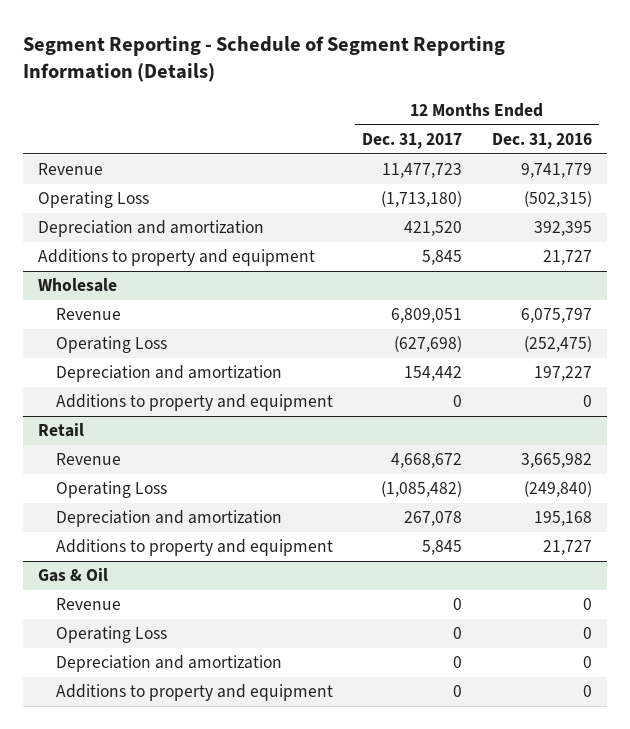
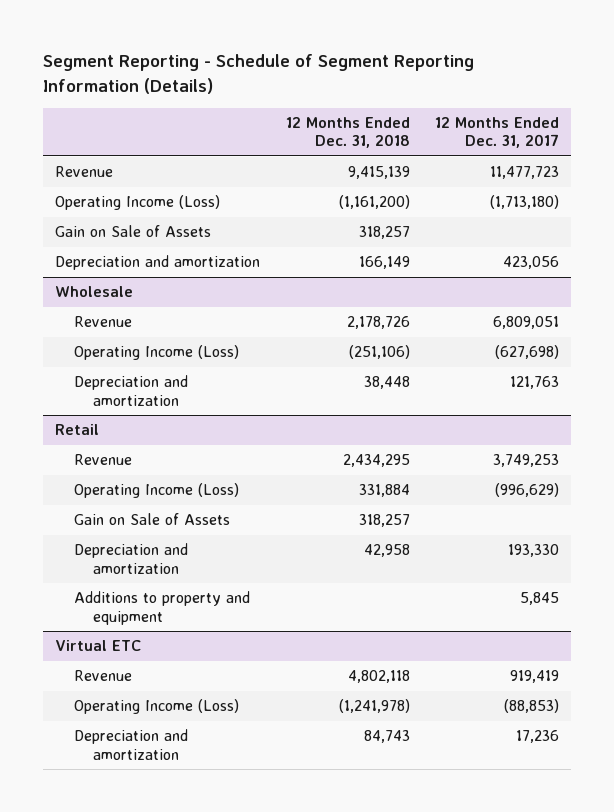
[491,133,592,150] Dec. 31, 2016 -> none
none -> [285,116,410,149] 12 Months Ended Dec. 31, 2018
[37,249,315,267] Additions to property and equipment -> none
[37,191,149,209] Operating Loss -> [55,195,221,211] Operating Income (Loss)
none -> [55,225,212,238] Gain on Sale of Assets
[404,221,463,237] 421,520 -> [502,256,559,270] 423,056
[56,394,334,412] Additions to property and equipment -> none
[56,336,168,354] Operating Loss -> [74,345,240,361] Operating Income (Loss)
[404,366,463,382] 154,442 -> [509,376,559,390] 121,763
[391,453,463,469] 4,668,672 -> [492,454,559,468] 3,749,253
[56,481,168,499] Operating Loss -> [74,483,240,499] Operating Income (Loss)
[381,481,463,498] (1,085,482) -> [494,483,559,498] (996,629)
none -> [74,513,231,526] Gain on Sale of Assets
[404,511,463,527] 267,078 -> [507,544,559,558] 193,330
[37,568,108,583] Gas & Oil -> none
[56,684,334,702] Additions to property and equipment -> none
none -> [55,640,142,652] Virtual ETC
[453,598,463,611] 0 -> [509,670,559,684] 919,419
[56,626,168,644] Operating Loss -> [74,699,240,715] Operating Income (Loss)
[453,627,463,640] 0 -> [503,699,559,714] (88,853)
[453,656,463,669] 0 -> [515,730,559,744] 17,236

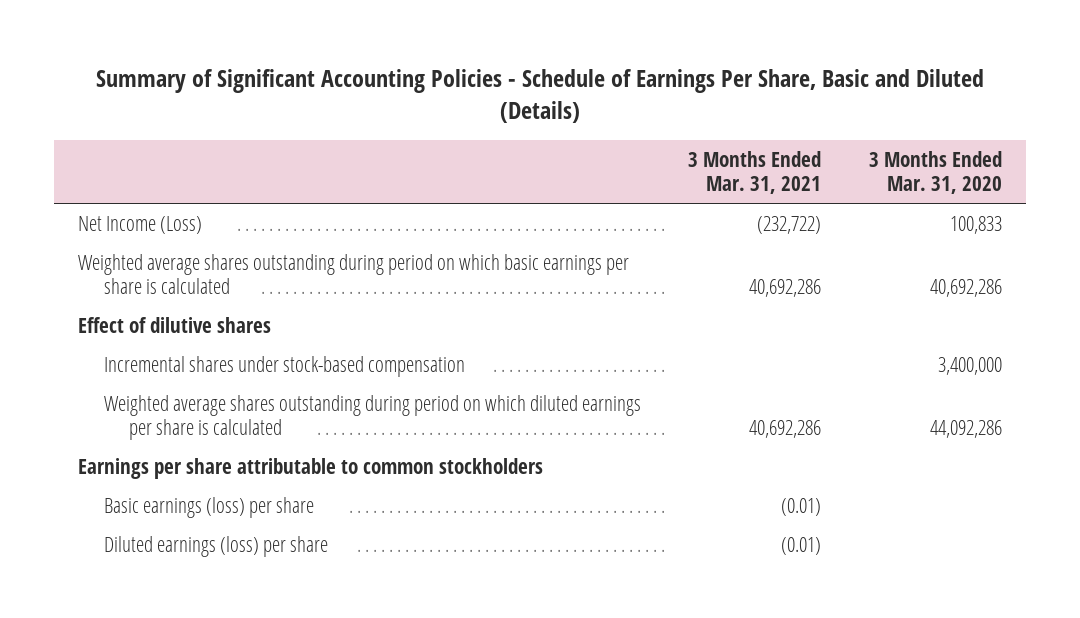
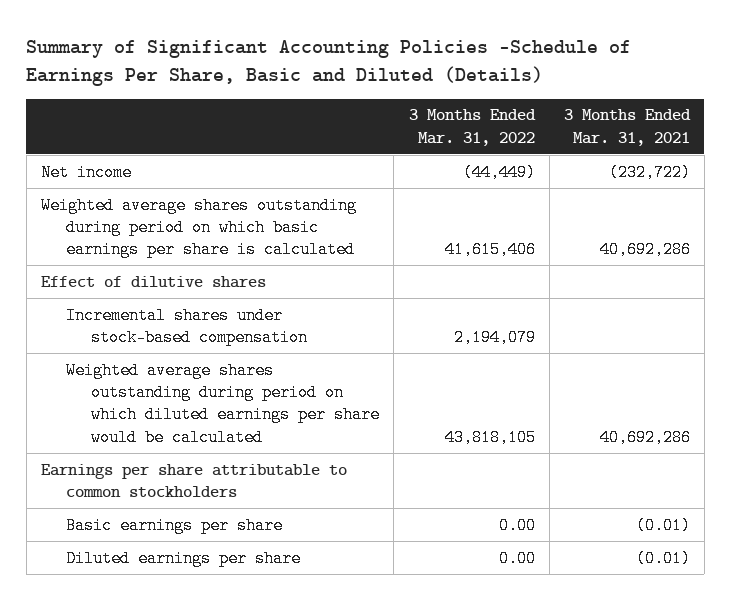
[96,68,985,124] Summary of Significant Accounting Policies - Schedule of Earnings Per Share, Basic and Diluted (Details) -> [26,40,632,86] Summary of Significant Accounting Policies -Schedule of Earnings Per Share, Basic and Diluted (Details)
[869,151,1003,195] 3 Months Ended Mar. 31, 2020 -> none
none -> [408,109,536,146] 3 Months Ended Mar. 31, 2022
[78,216,203,235] Net Income (Loss) -> [40,163,132,181] Net income
[103,395,641,441] Weighted average shares outstanding during period on which diluted earnings per share is calculated -> [66,361,381,446] Weighted average shares outstanding during period on which diluted earnings per share would be calculated
[103,497,314,519] Basic earnings (loss) per share -> [66,516,284,534] Basic earnings per share
[103,536,328,558] Diluted earnings (loss) per share -> [66,549,302,567] Diluted earnings per share

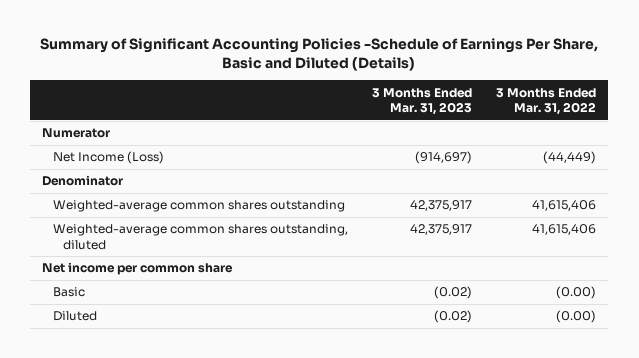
[563,109,691,146] 3 Months Ended Mar. 31, 2021 -> none
none -> [372,87,473,116] 3 Months Ended Mar. 31, 2023
[40,275,266,288] Effect of dilutive shares -> none
[66,306,309,347] Incremental shares under stock-based compensation -> none
[66,361,381,446] Weighted average shares outstanding during period on which diluted earnings per share would be calculated -> none
none -> [42,128,111,139] Numerator
[40,163,132,181] Net income -> [52,151,164,165] Net Income (Loss)
none -> [42,175,124,187] Denominator
[40,196,357,259] Weighted average shares outstanding during period on which basic earnings per share is calculated -> [52,200,345,213] Weighted-average common shares outstanding
none -> [52,224,348,250] Weighted-average common shares outstanding, diluted
[40,463,347,498] Earnings per share attributable to common stockholders -> [42,262,234,276] Net income per common share
[66,516,284,534] Basic earnings per share -> [52,287,85,298] Basic
[498,516,536,534] 0.00 -> [556,286,597,300] (0.00)
[66,549,302,567] Diluted earnings per share -> [52,311,97,322] Diluted
[498,549,536,567] 0.00 -> [556,310,597,324] (0.00)

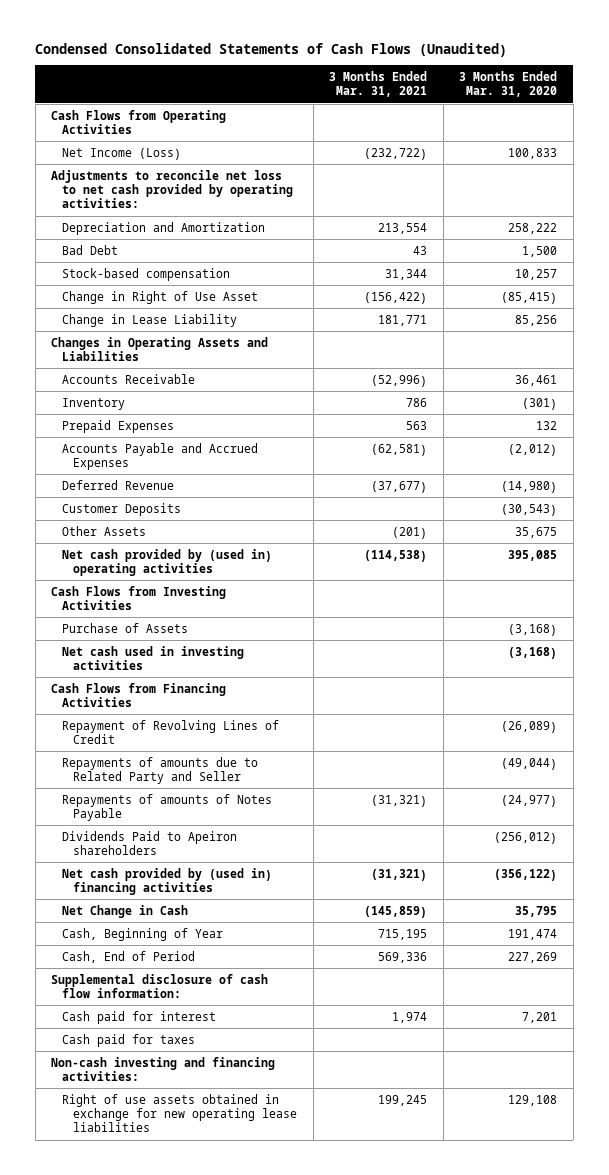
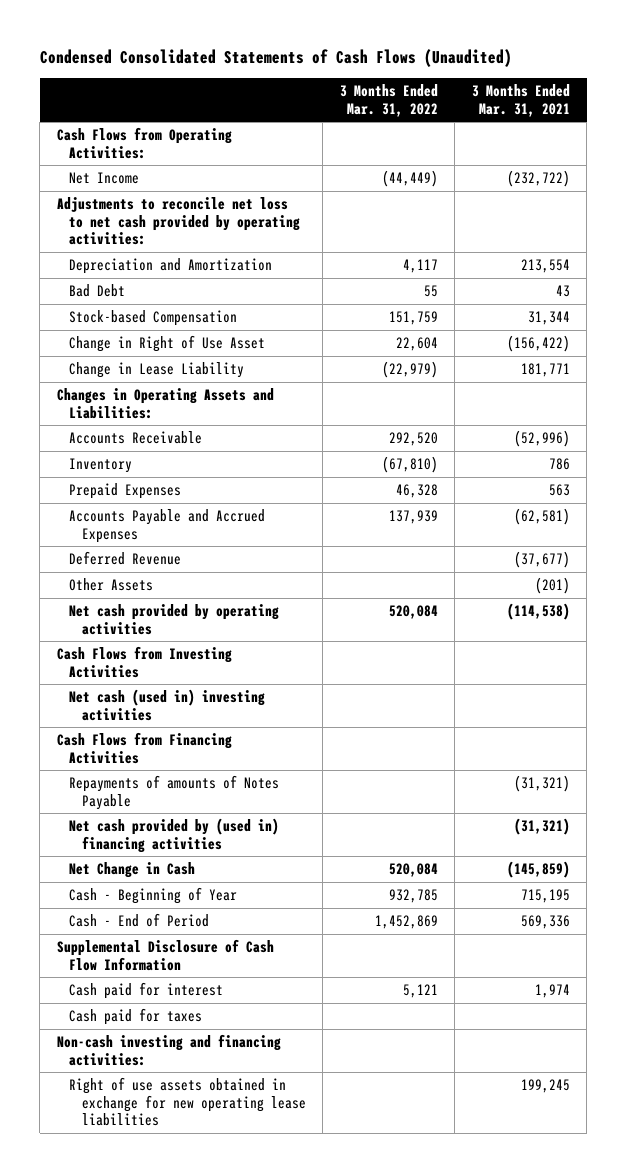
[459,70,558,98] 3 Months Ended Mar. 31, 2020 -> none
none -> [339,83,438,117] 3 Months Ended Mar. 31, 2022
[51,109,227,135] Cash Flows from Operating Activities -> [56,127,232,159] Cash Flows from Operating Activities:
[62,147,182,160] Net Income (Loss) -> [69,172,140,185] Net Income
[62,267,231,281] Stock-based compensation -> [69,310,238,327] Stock-based Compensation
[51,336,269,362] Changes in Operating Assets and Liabilities -> [56,388,274,419] Changes in Operating Assets and Liabilities:
[62,502,182,516] Customer Deposits -> none
[62,548,273,577] Net cash provided by (used in) operating activities -> [69,604,280,635] Net cash provided by operating activities
[62,622,189,633] Purchase of Assets -> none
[62,645,245,671] Net cash used in investing activities -> [69,689,266,721] Net cash (used in) investing activities
[62,719,280,745] Repayment of Revolving Lines of Credit -> none
[62,756,259,785] Repayments of amounts due to Related Party and Seller -> none
[62,830,238,856] Dividends Paid to Apeiron shareholders -> none
[62,927,224,941] Cash, Beginning of Year -> [69,887,238,905] Cash - Beginning of Year
[62,950,196,963] Cash, End of Period -> [69,913,210,928] Cash - End of Period
[51,973,269,999] Supplemental disclosure of cash flow information: -> [56,939,274,971] Supplemental Disclosure of Cash Flow Information

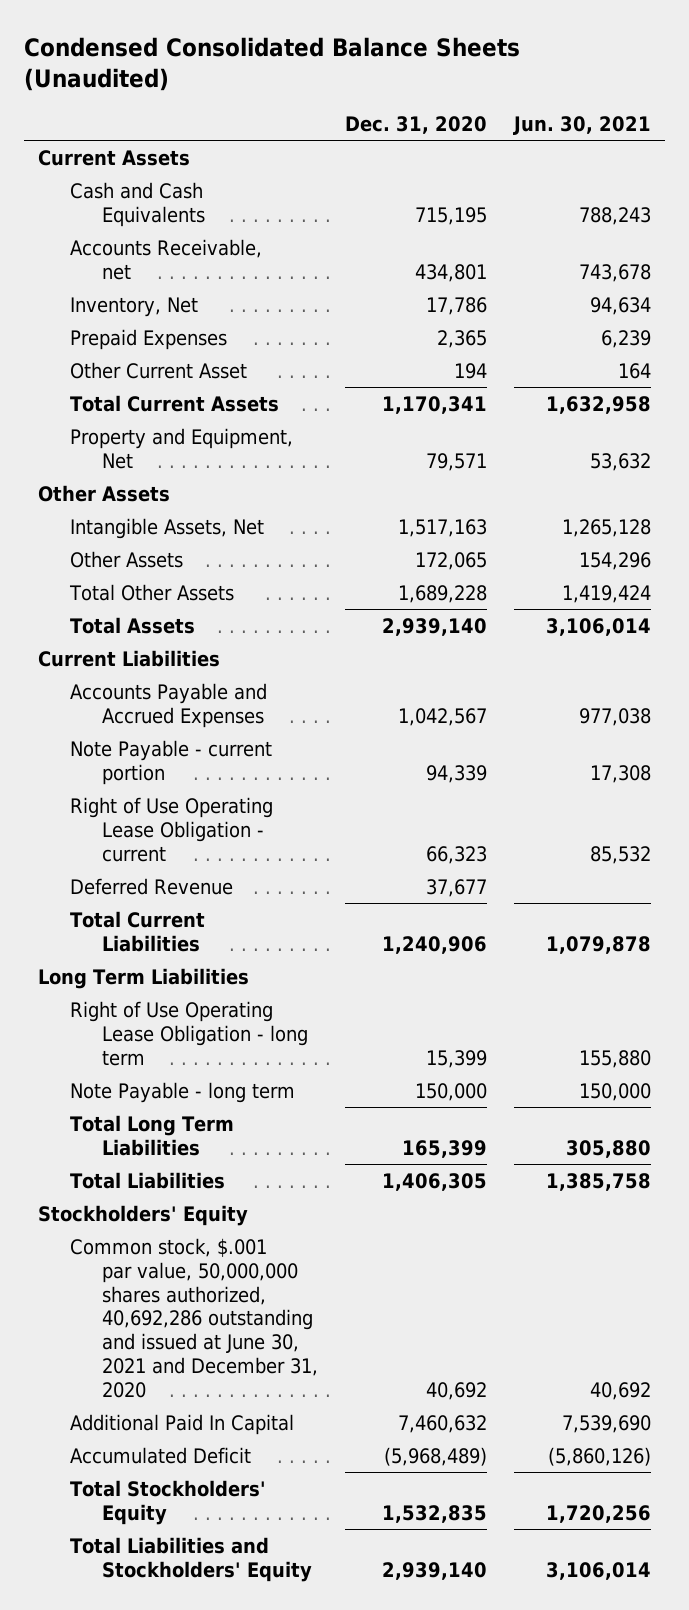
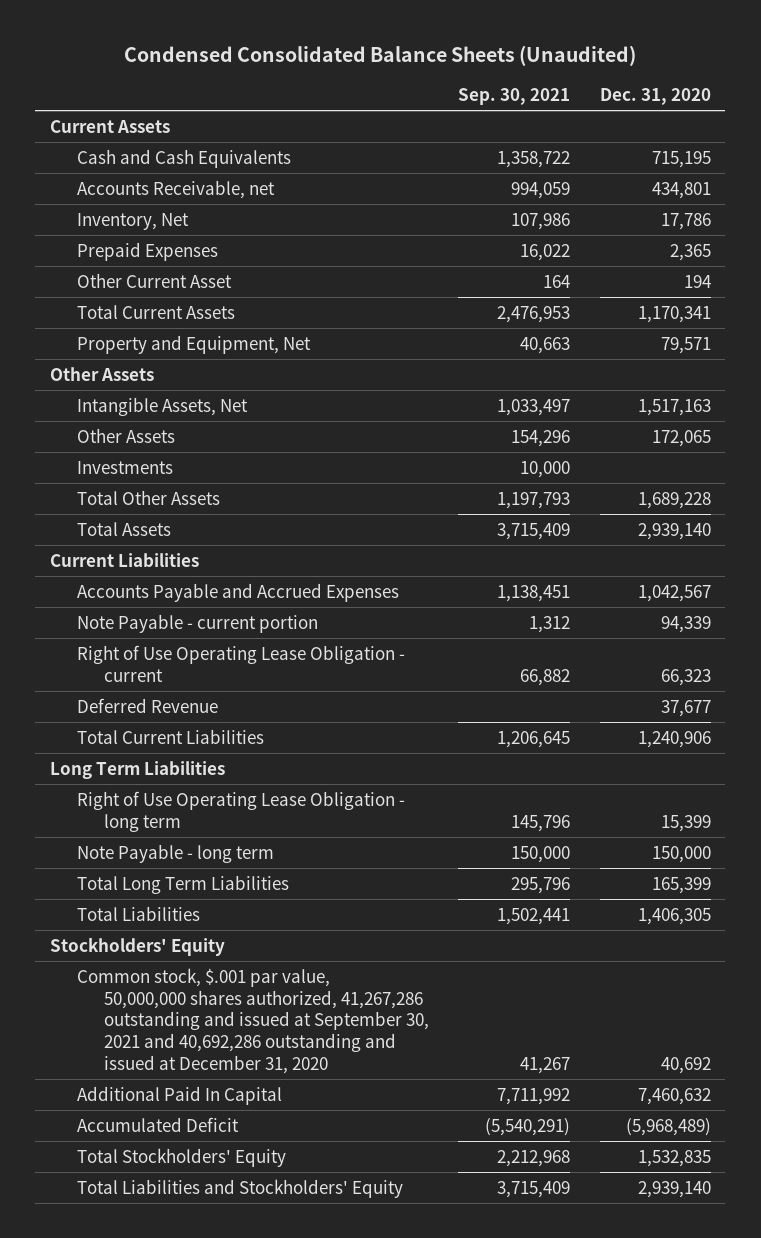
[513,116,652,136] Jun. 30, 2021 -> none
none -> [458,87,571,105] Sep. 30, 2021
none -> [76,460,173,474] Investments
[69,1237,318,1399] Common stock, $.001 par value, 50,000,000 shares authorized, 40,692,286 outstanding and issued at June 30, 2021 and December 31, 2020 -> [76,967,429,1074] Common stock, $.001 par value, 50,000,000 shares authorized, 41,267,286 outstanding and issued at September 30, 2021 and 40,692,286 outstanding and issued at December 31, 2020

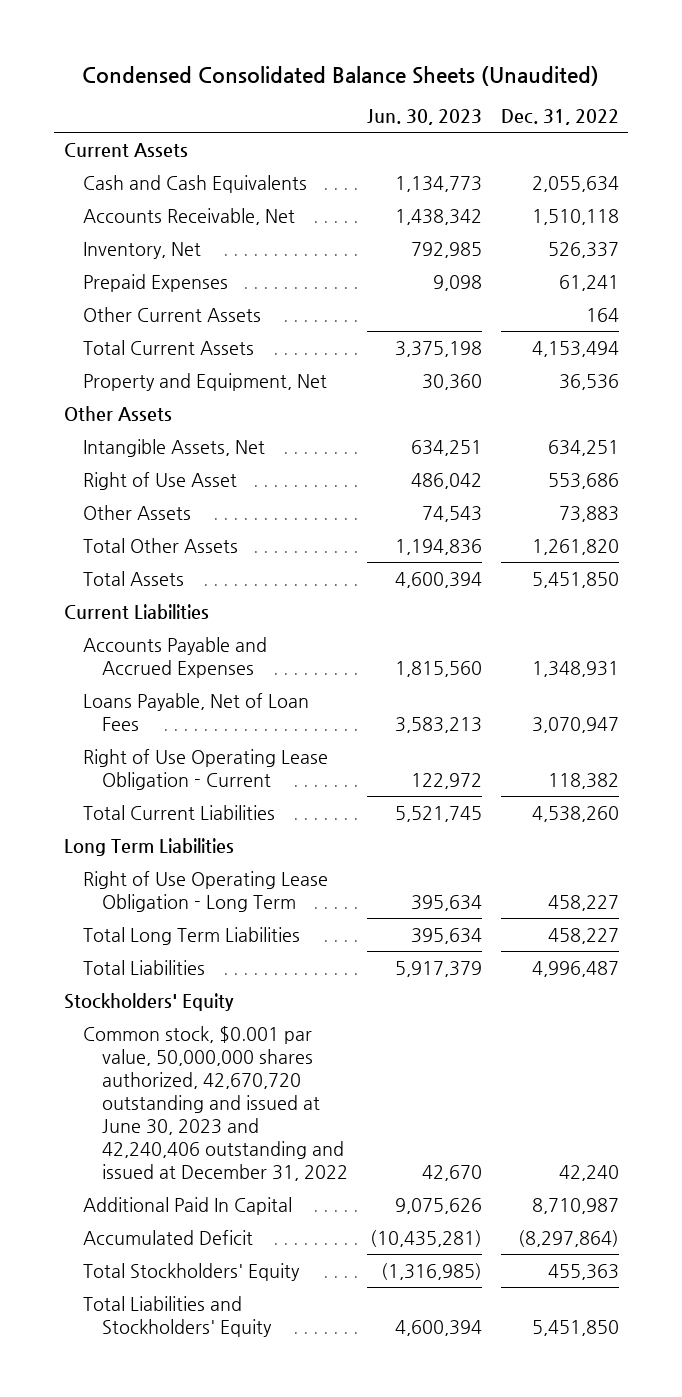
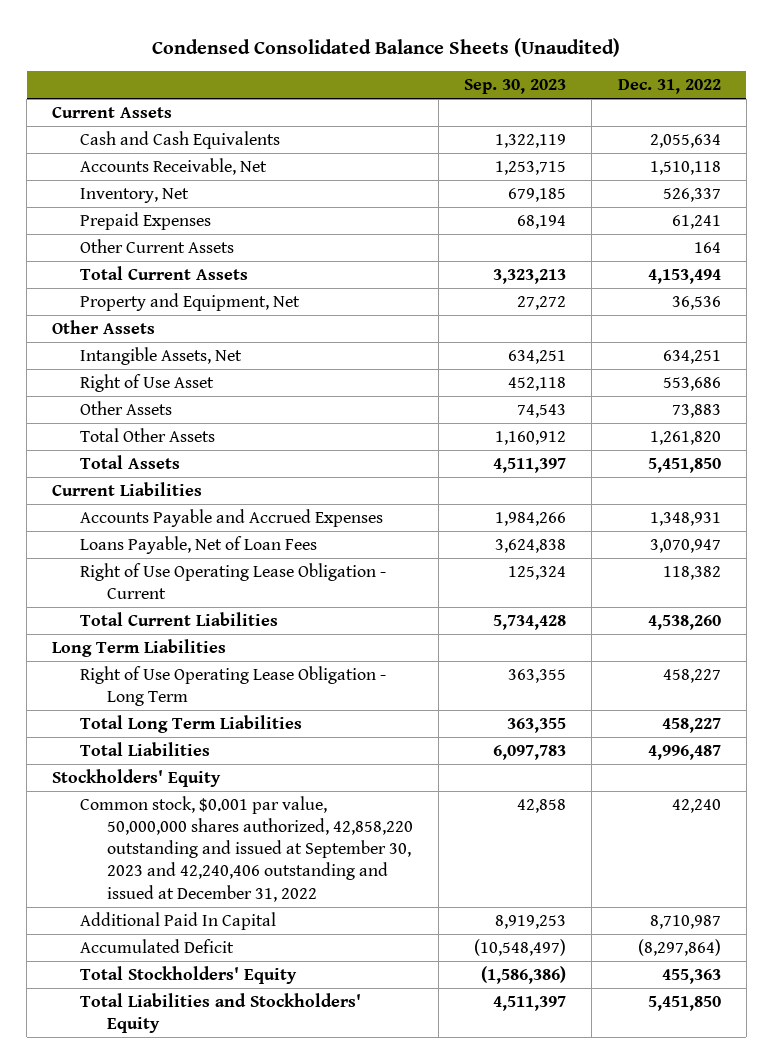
[367,109,483,126] Jun. 30, 2023 -> none
none -> [464,79,567,95] Sep. 30, 2023
[82,1025,349,1182] Common stock, $0.001 par value, 50,000,000 shares authorized, 42,670,720 outstanding and issued at June 30, 2023 and 42,240,406 outstanding and issued at December 31, 2022 -> [79,795,413,902] Common stock, $0.001 par value, 50,000,000 shares authorized, 42,858,220 outstanding and issued at September 30, 2023 and 42,240,406 outstanding and issued at December 31, 2022

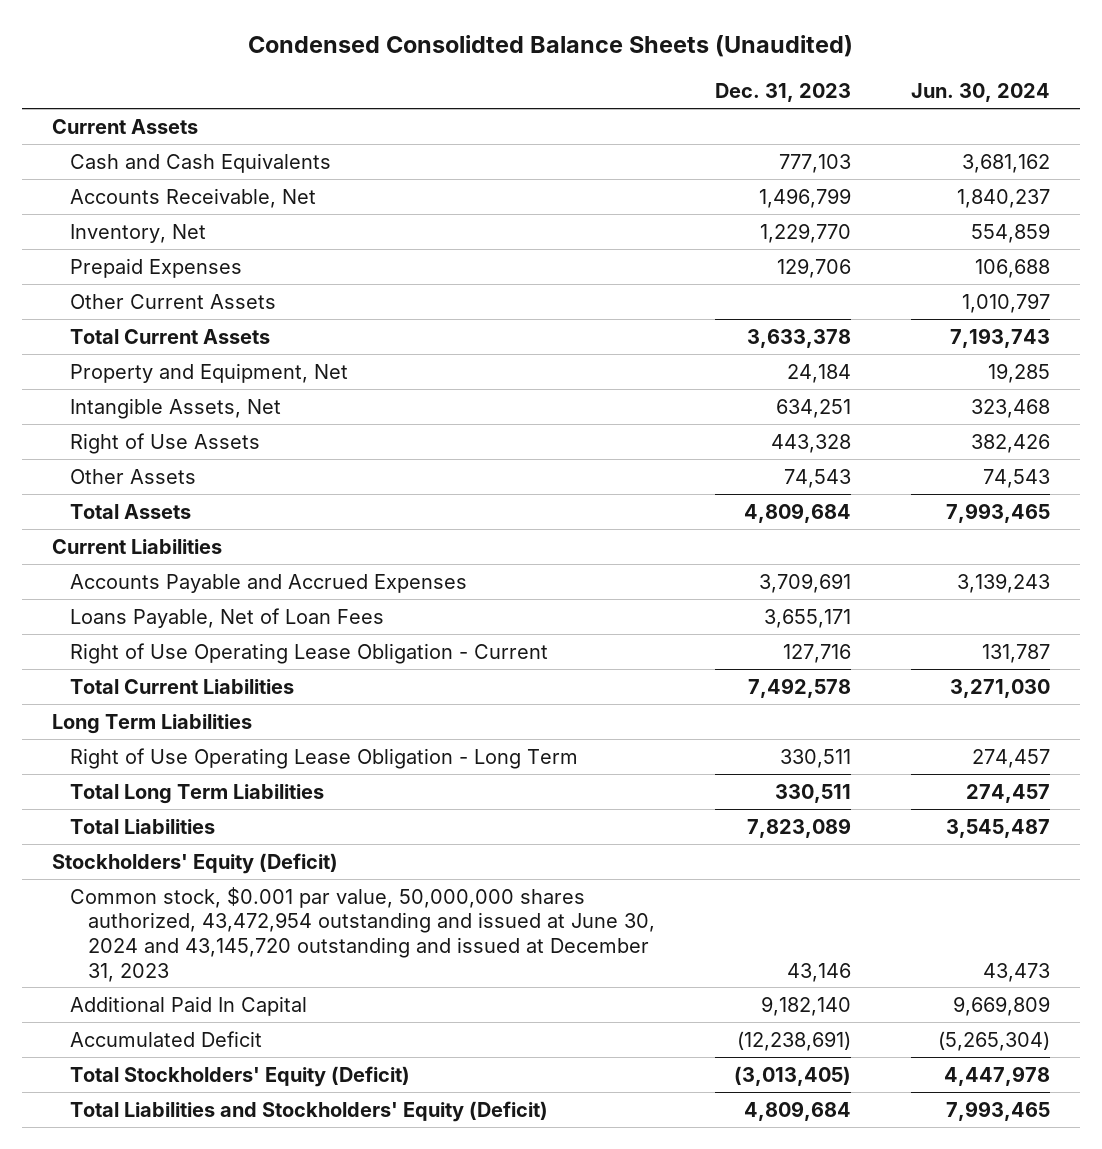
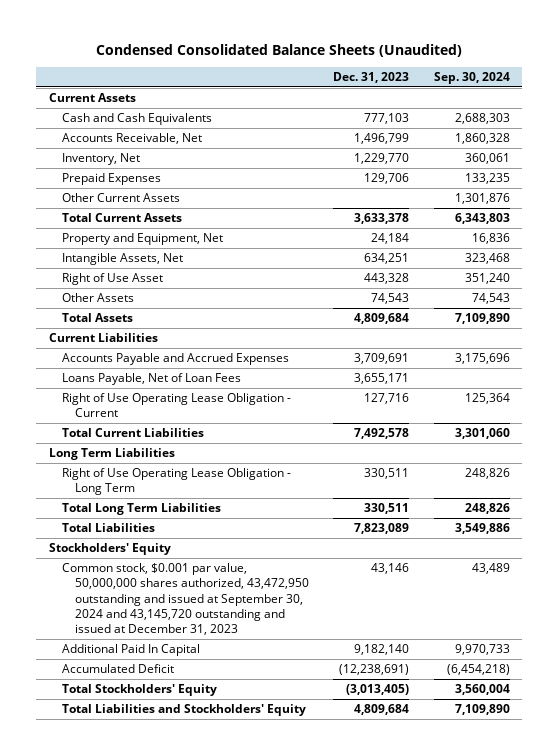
[248,35,854,58] Condensed Consolidted Balance Sheets (Unaudited) -> [96,43,463,57] Condensed Consolidated Balance Sheets (Unaudited)
[911,83,1051,103] Jun. 30, 2024 -> none
none -> [434,72,511,85] Sep. 30, 2024
[69,432,260,454] Right of Use Assets -> [61,273,163,286] Right of Use Asset
[52,852,339,874] Stockholders' Equity (Deficit) -> [48,543,171,556] Stockholders' Equity
[69,886,655,982] Common stock, $0.001 par value, 50,000,000 shares authorized, 43,472,954 outstanding and issued at June 30, 2024 and 43,145,720 outstanding and issued at December 31, 2023 -> [61,563,309,636] Common stock, $0.001 par value, 50,000,000 shares authorized, 43,472,950 outstanding and issued at September 30, 2024 and 43,145,720 outstanding and issued at December 31, 2023
[69,1065,410,1087] Total Stockholders' Equity (Deficit) -> [61,684,217,697] Total Stockholders' Equity
[69,1100,548,1122] Total Liabilities and Stockholders' Equity (Deficit) -> [61,704,306,717] Total Liabilities and Stockholders' Equity

